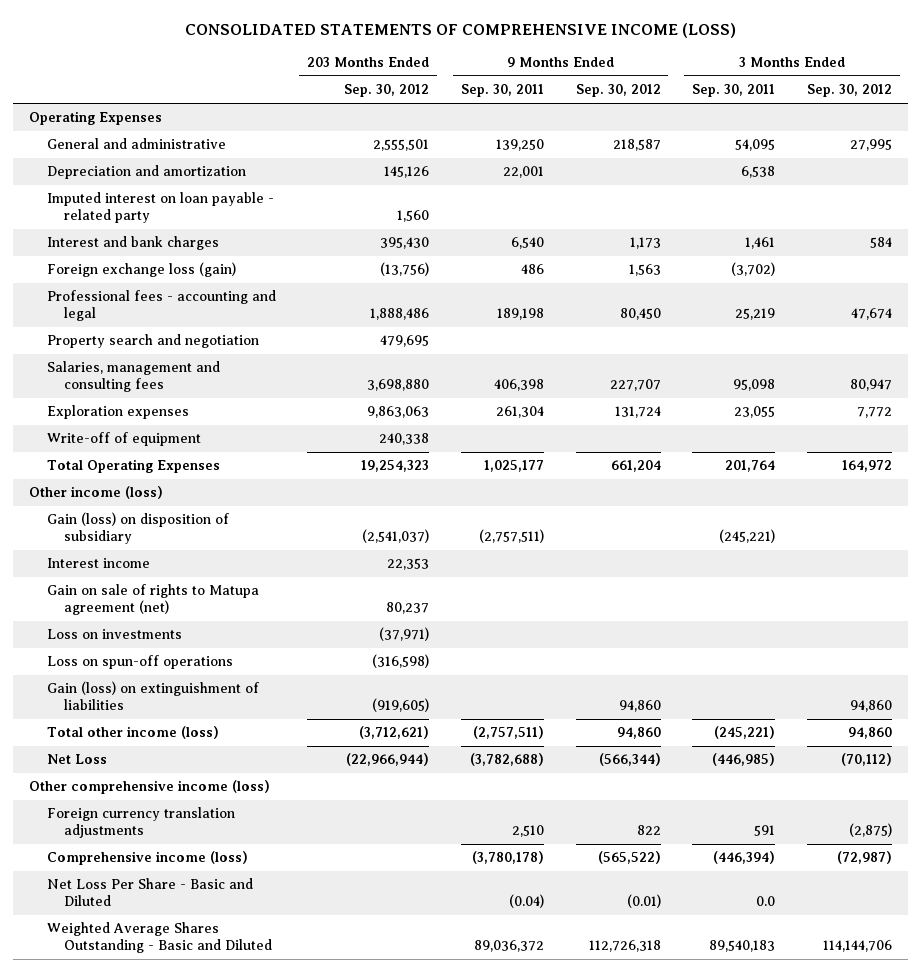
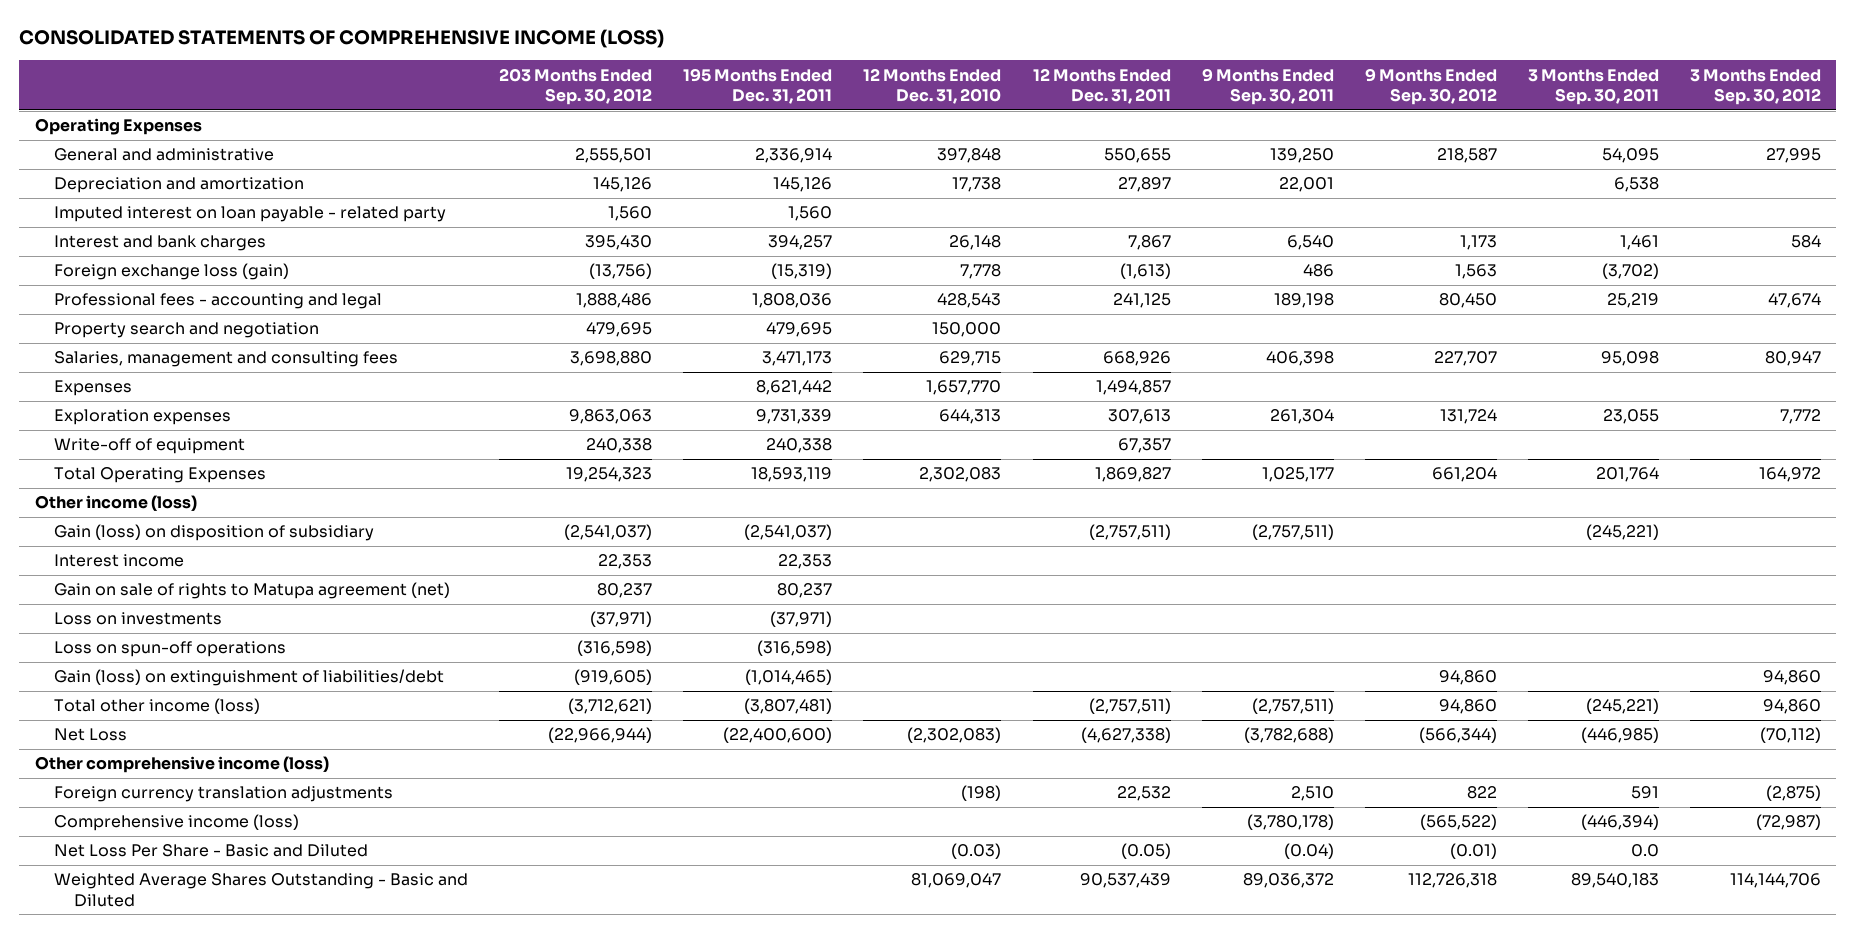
none -> [683,67,833,104] 195 Months Ended Dec. 31, 2011
none -> [863,67,1002,104] 12 Months Ended Dec. 31, 2010
none -> [1032,67,1171,104] 12 Months Ended Dec. 31, 2011
none -> [54,380,133,397] Expenses
[46,681,259,711] Gain (loss) on extinguishment of liabilities -> [54,669,445,687] Gain (loss) on extinguishment of liabilities/debt

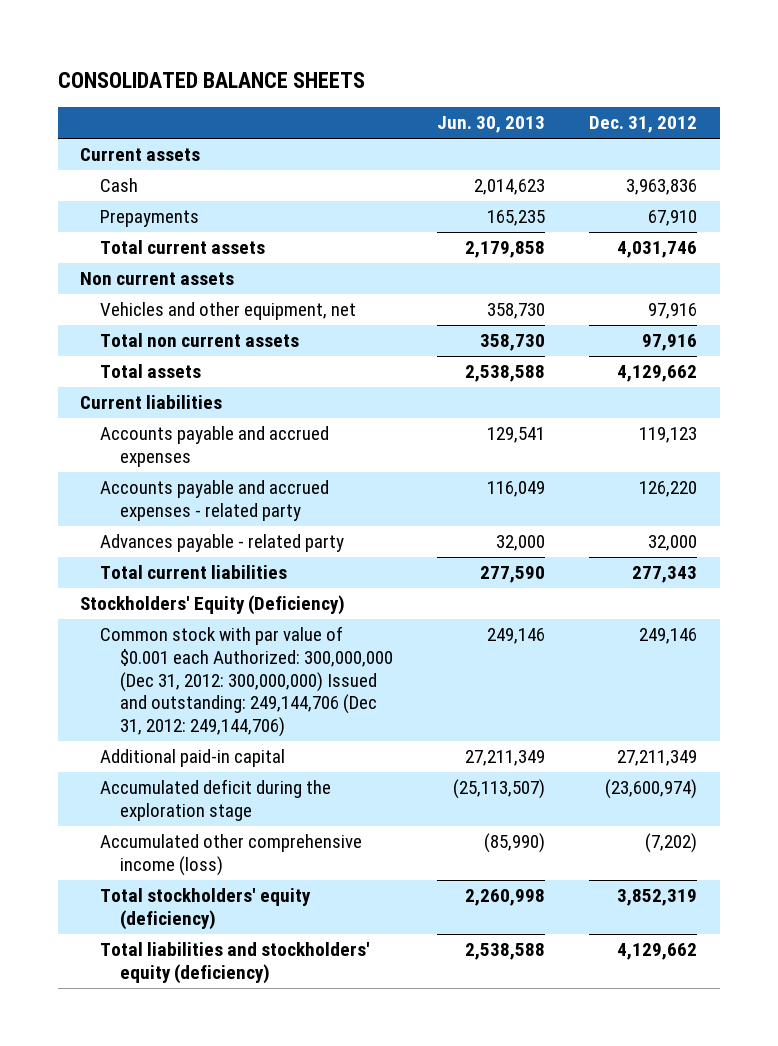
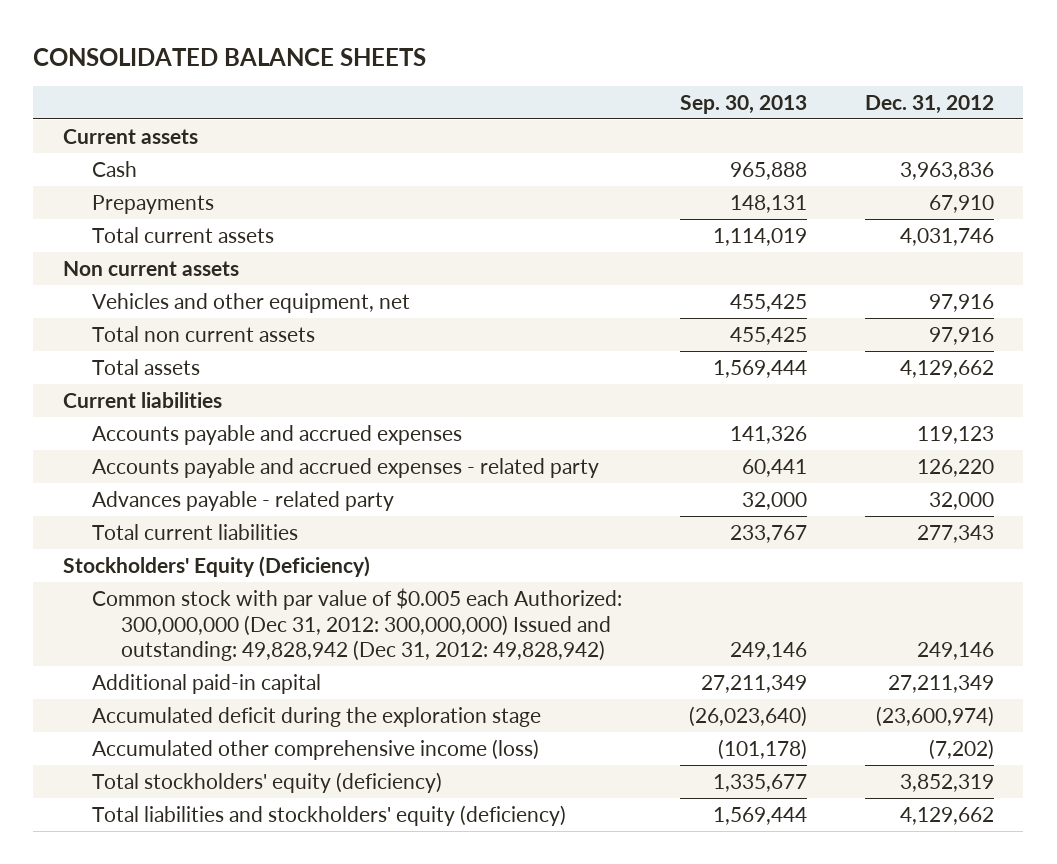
[436,116,545,134] Jun. 30, 2013 -> none
none -> [680,95,808,115] Sep. 30, 2013
[99,626,393,737] Common stock with par value of $0.001 each Authorized: 300,000,000 (Dec 31, 2012: 300,000,000) Issued and outstanding: 249,144,706 (Dec 31, 2012: 249,144,706) -> [91,587,622,662] Common stock with par value of $0.005 each Authorized: 300,000,000 (Dec 31, 2012: 300,000,000) Issued and outstanding: 49,828,942 (Dec 31, 2012: 49,828,942)

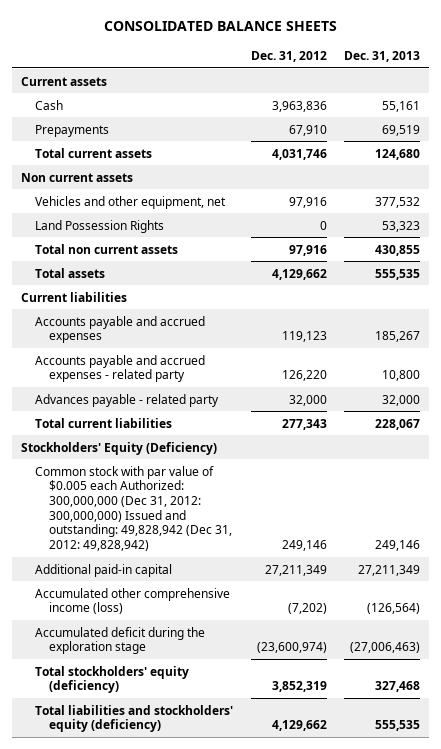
[680,95,808,115] Sep. 30, 2013 -> none
none -> [344,50,421,62] Dec. 31, 2013
none -> [34,219,164,233] Land Possession Rights
[91,706,541,727] Accumulated deficit during the exploration stage -> [34,626,205,655] Accumulated deficit during the exploration stage

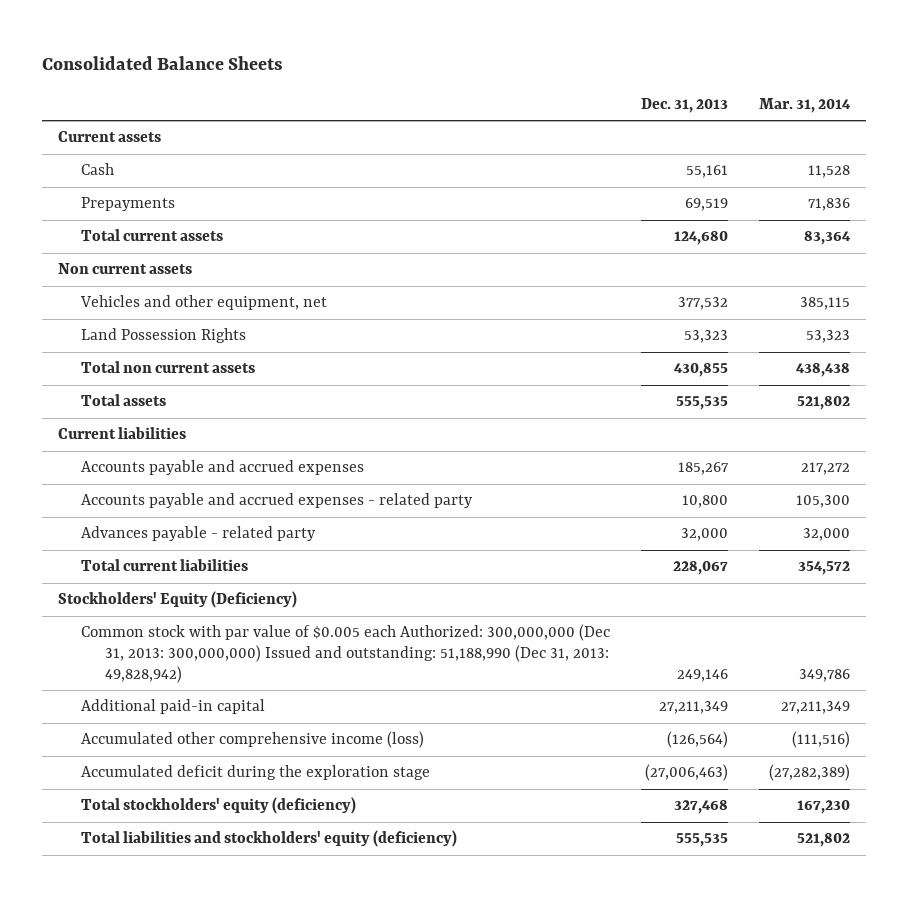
[103,20,337,31] CONSOLIDATED BALANCE SHEETS -> [41,55,283,70] Consolidated Balance Sheets
[250,50,327,62] Dec. 31, 2012 -> none
none -> [759,97,852,113] Mar. 31, 2014
[34,465,232,552] Common stock with par value of $0.005 each Authorized: 300,000,000 (Dec 31, 2012: 300,000,000) Issued and outstanding: 49,828,942 (Dec 31, 2012: 49,828,942) -> [81,624,611,683] Common stock with par value of $0.005 each Authorized: 300,000,000 (Dec 31, 2013: 300,000,000) Issued and outstanding: 51,188,990 (Dec 31, 2013: 49,828,942)

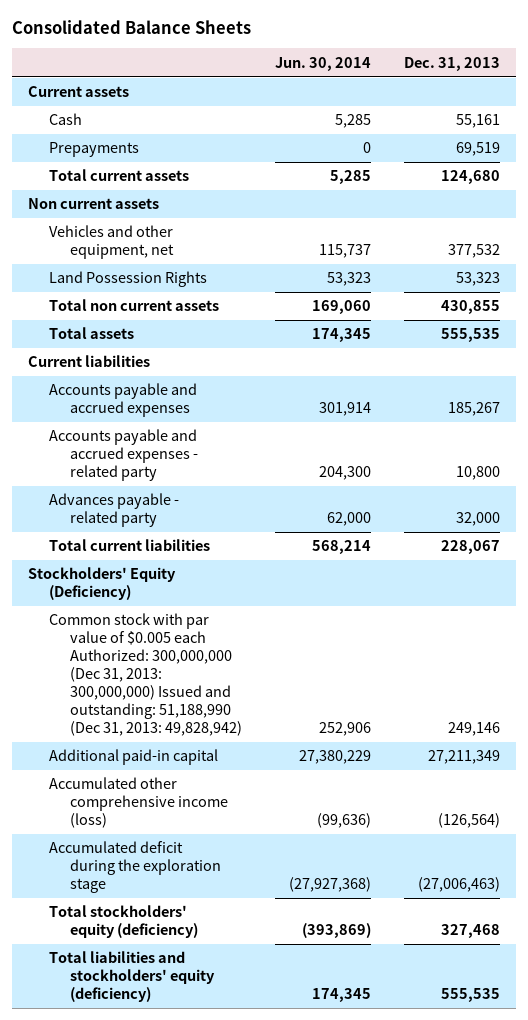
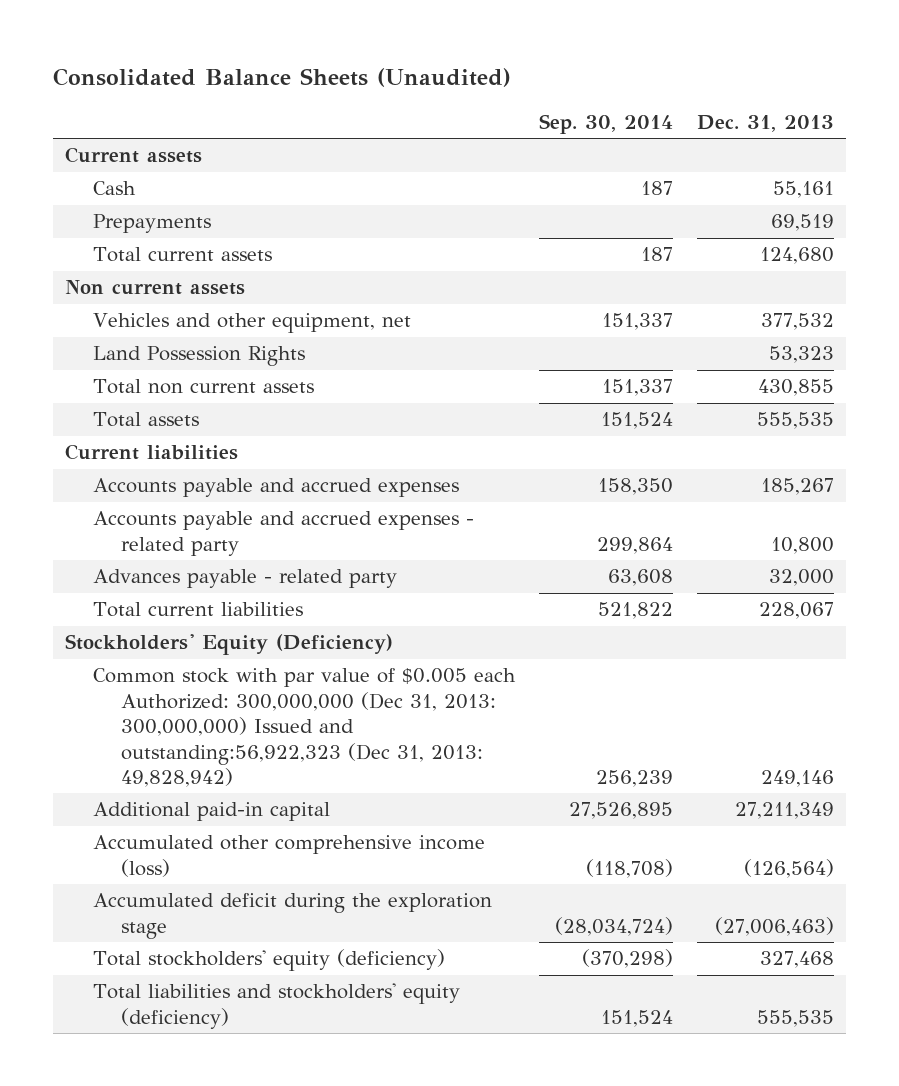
[11,19,251,34] Consolidated Balance Sheets -> [53,68,512,88] Consolidated Balance Sheets (Unaudited)
[275,56,372,71] Jun. 30, 2014 -> none
none -> [539,113,674,134] Sep. 30, 2014
[49,613,243,737] Common stock with par value of $0.005 each Authorized: 300,000,000 (Dec 31, 2013: 300,000,000) Issued and outstanding: 51,188,990 (Dec 31, 2013: 49,828,942) -> [93,668,517,788] Common stock with par value of $0.005 each Authorized: 300,000,000 (Dec 31, 2013: 300,000,000) Issued and outstanding:56,922,323 (Dec 31, 2013: 49,828,942)

